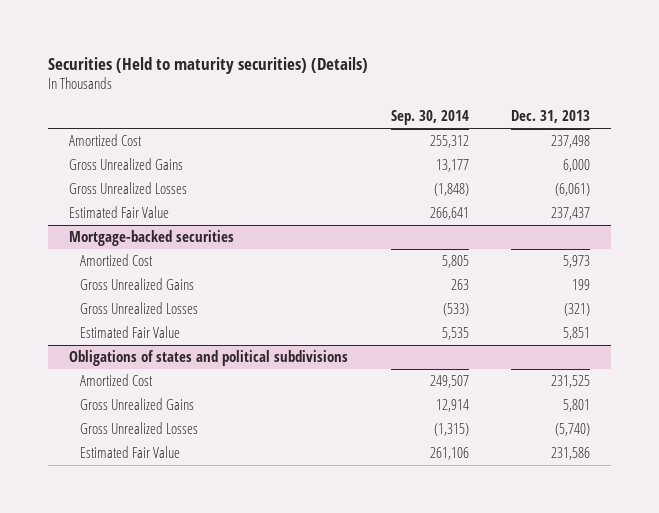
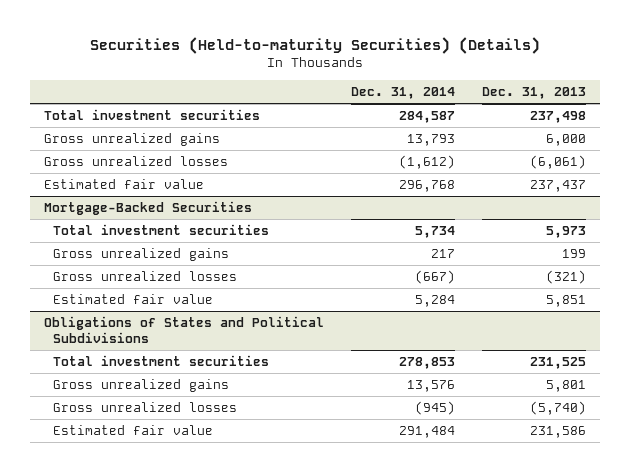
[47,57,368,75] Securities (Held to maturity securities) (Details) -> [90,36,541,54] Securities (Held-to-maturity Securities) (Details)
[390,109,469,125] Sep. 30, 2014 -> none
none -> [351,87,456,100] Dec. 31, 2014
[69,134,143,147] Amortized Cost -> [43,108,260,120] Total investment securities
[69,158,184,171] Gross Unrealized Gains -> [43,132,220,146] Gross unrealized gains
[69,182,188,195] Gross Unrealized Losses -> [43,155,228,166] Gross unrealized losses
[69,206,170,219] Estimated Fair Value -> [43,178,204,189] Estimated fair value
[69,230,235,247] Mortgage-backed securities -> [43,200,252,215] Mortgage-Backed Securities
[79,254,153,267] Amortized Cost -> [53,223,270,235] Total investment securities
[79,278,194,291] Gross Unrealized Gains -> [53,247,230,261] Gross unrealized gains
[79,302,198,315] Gross Unrealized Losses -> [53,270,238,281] Gross unrealized losses
[79,326,180,339] Estimated Fair Value -> [53,293,214,304] Estimated fair value
[69,350,349,367] Obligations of states and political subdivisions -> [43,315,324,344] Obligations of States and Political Subdivisions
[79,374,153,387] Amortized Cost -> [53,354,270,366] Total investment securities
[79,398,194,411] Gross Unrealized Gains -> [53,378,230,392] Gross unrealized gains
[79,422,198,435] Gross Unrealized Losses -> [53,401,238,412] Gross unrealized losses
[79,446,180,459] Estimated Fair Value -> [53,424,214,435] Estimated fair value

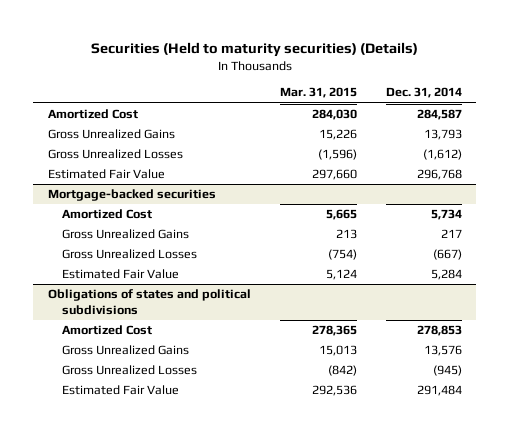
[90,36,541,54] Securities (Held-to-maturity Securities) (Details) -> [90,41,418,57] Securities (Held to maturity securities) (Details)
[482,87,587,100] Dec. 31, 2013 -> none
none -> [279,87,357,99] Mar. 31, 2015
[43,108,260,120] Total investment securities -> [47,109,138,120] Amortized Cost
[43,132,220,146] Gross unrealized gains -> [47,129,175,140] Gross Unrealized Gains
[43,155,228,166] Gross unrealized losses -> [47,149,183,160] Gross Unrealized Losses
[43,178,204,189] Estimated fair value -> [47,169,165,180] Estimated Fair Value
[43,200,252,215] Mortgage-Backed Securities -> [47,189,216,202] Mortgage-backed securities
[53,223,270,235] Total investment securities -> [61,209,152,220] Amortized Cost
[53,247,230,261] Gross unrealized gains -> [61,229,189,240] Gross Unrealized Gains
[53,270,238,281] Gross unrealized losses -> [61,249,197,260] Gross Unrealized Losses
[53,293,214,304] Estimated fair value -> [61,269,179,280] Estimated Fair Value
[43,315,324,344] Obligations of States and Political Subdivisions -> [47,289,251,315] Obligations of states and political subdivisions
[53,354,270,366] Total investment securities -> [61,325,152,336] Amortized Cost
[53,378,230,392] Gross unrealized gains -> [61,345,189,356] Gross Unrealized Gains
[53,401,238,412] Gross unrealized losses -> [61,365,197,376] Gross Unrealized Losses
[53,424,214,435] Estimated fair value -> [61,385,179,396] Estimated Fair Value

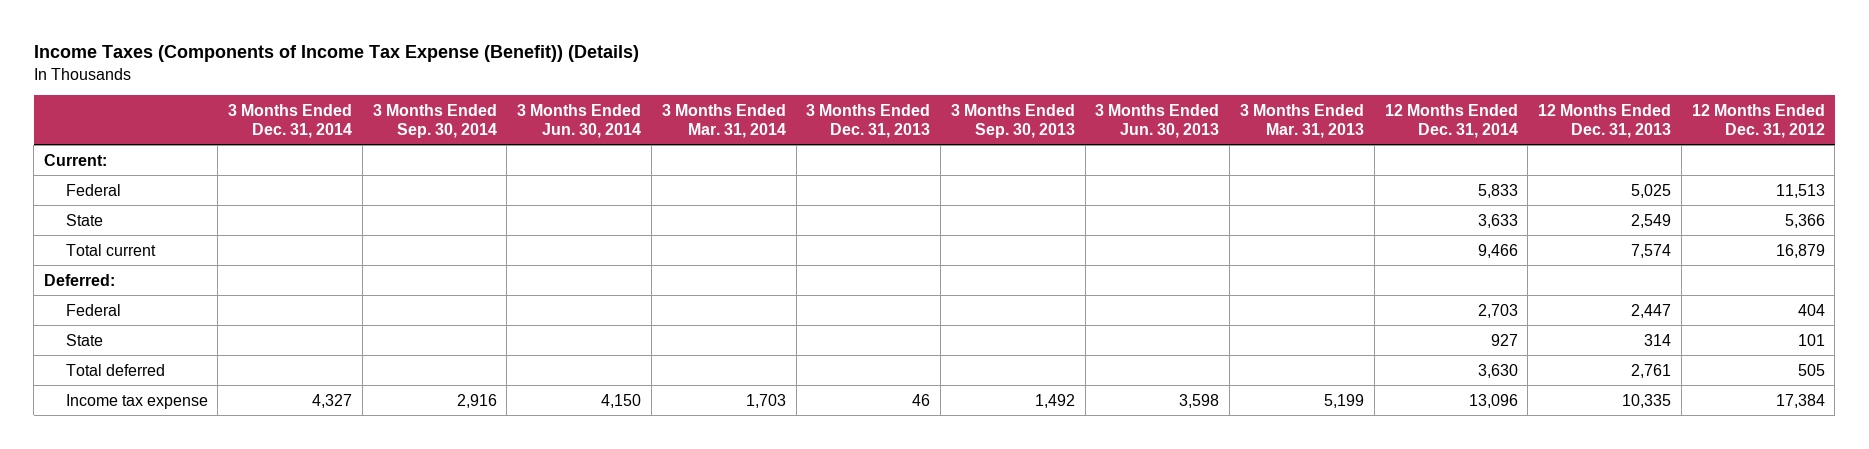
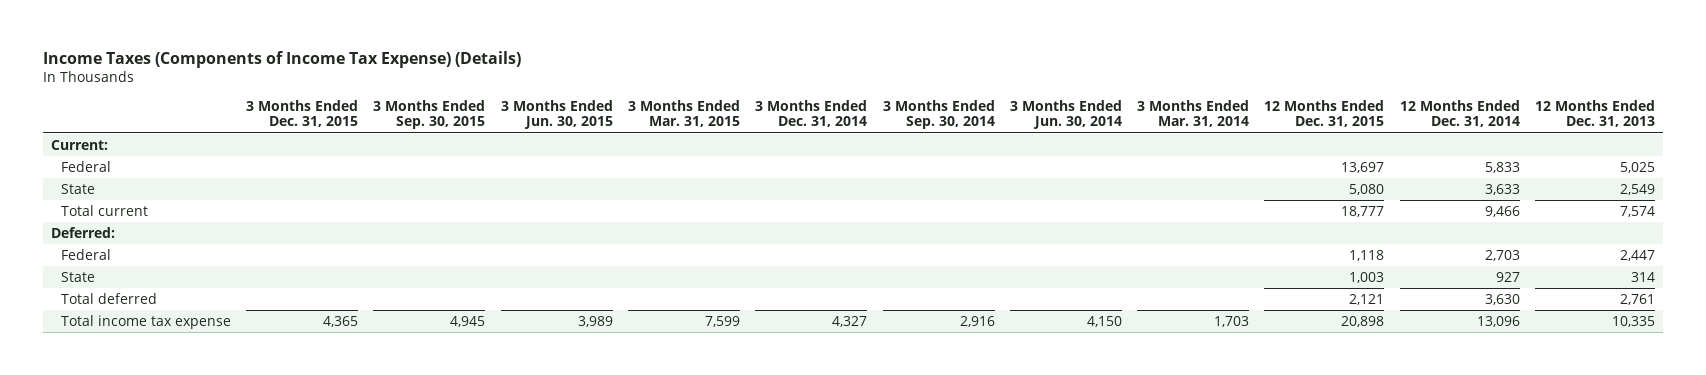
[33,45,639,63] Income Taxes (Components of Income Tax Expense (Benefit)) (Details) -> [43,51,522,69] Income Taxes (Components of Income Tax Expense) (Details)
[806,103,931,138] 3 Months Ended Dec. 31, 2013 -> none
[950,103,1075,138] 3 Months Ended Sep. 30, 2013 -> none
[1095,103,1220,138] 3 Months Ended Jun. 30, 2013 -> none
[1240,103,1365,138] 3 Months Ended Mar. 31, 2013 -> none
[1691,103,1825,138] 12 Months Ended Dec. 31, 2012 -> none
none -> [246,99,359,128] 3 Months Ended Dec. 31, 2015
none -> [373,99,486,130] 3 Months Ended Sep. 30, 2015
none -> [500,99,613,130] 3 Months Ended Jun. 30, 2015
none -> [628,99,741,128] 3 Months Ended Mar. 31, 2015
none -> [1264,99,1385,128] 12 Months Ended Dec. 31, 2015
[65,393,208,409] Income tax expense -> [60,314,231,329] Total income tax expense

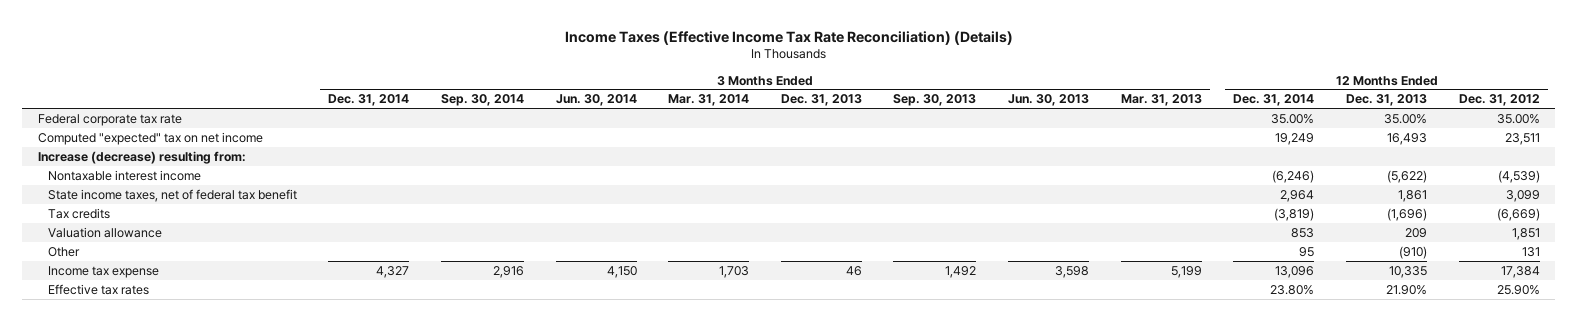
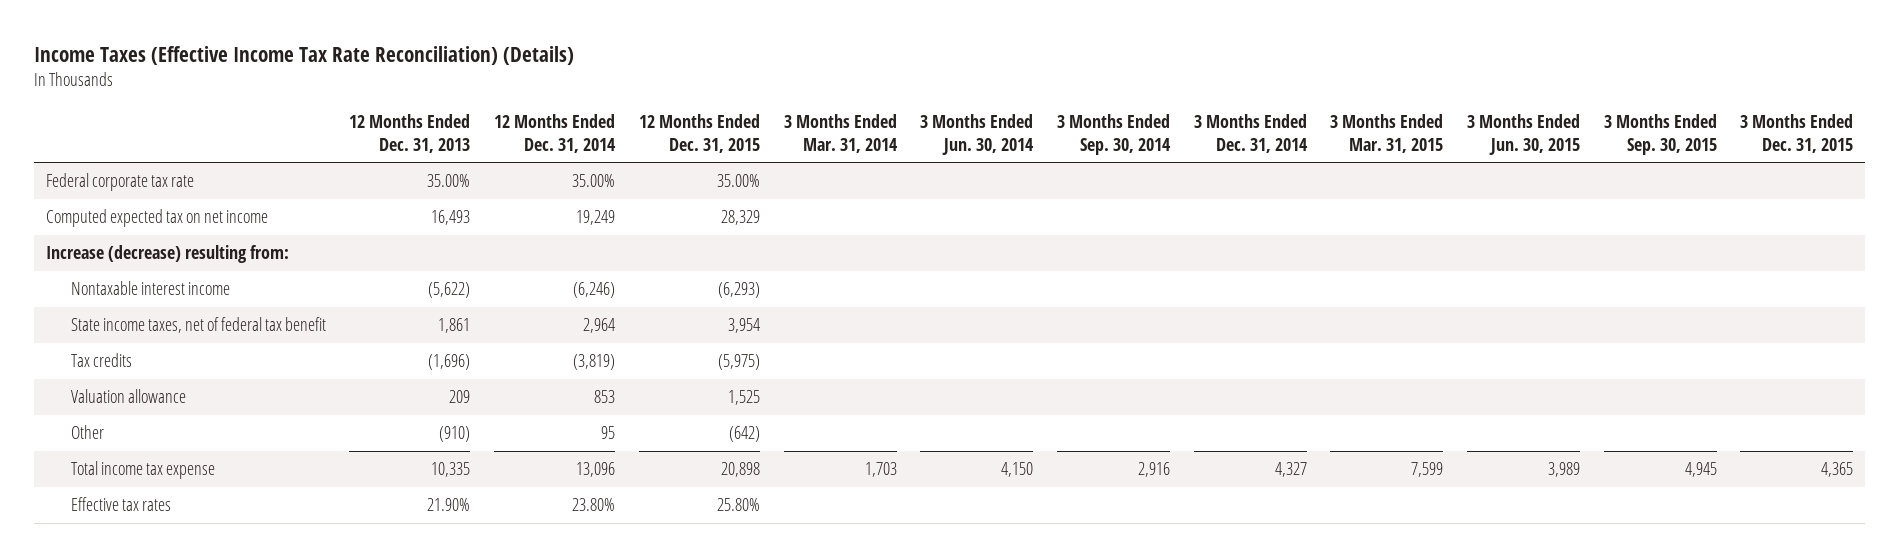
[780,94,862,107] Dec. 31, 2013 -> none
[893,94,977,107] Sep. 30, 2013 -> none
[1008,94,1090,107] Jun. 30, 2013 -> none
[1120,94,1202,107] Mar. 31, 2013 -> none
[1458,94,1540,107] Dec. 31, 2012 -> none
none -> [638,114,760,153] 12 Months Ended Dec. 31, 2015
none -> [1330,114,1444,153] 3 Months Ended Mar. 31, 2015
none -> [1467,114,1581,155] 3 Months Ended Jun. 30, 2015
none -> [1603,114,1717,155] 3 Months Ended Sep. 30, 2015
none -> [1740,114,1854,153] 3 Months Ended Dec. 31, 2015
[38,131,264,145] Computed "expected" tax on net income -> [45,209,268,228] Computed expected tax on net income
[47,265,159,278] Income tax expense -> [70,461,215,480] Total income tax expense

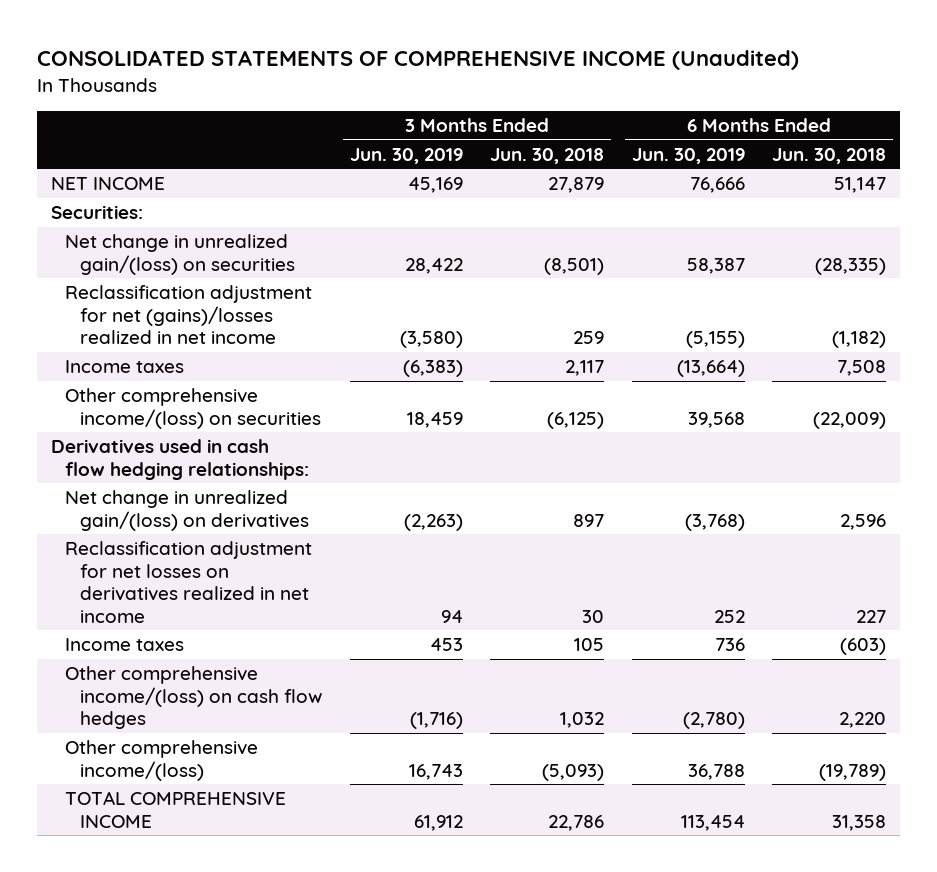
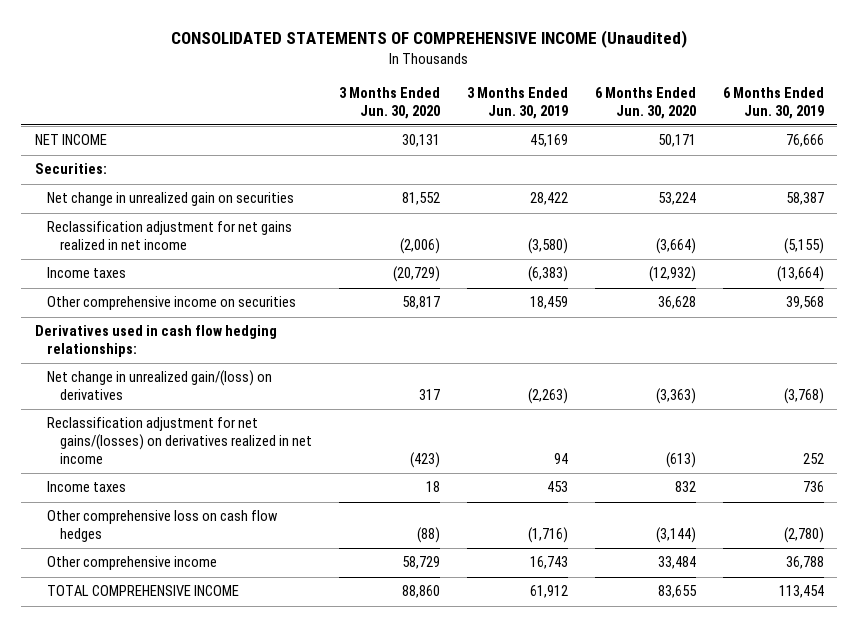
[490,147,605,164] Jun. 30, 2018 -> none
[772,147,887,164] Jun. 30, 2018 -> none
none -> [338,86,440,119] 3 Months Ended Jun. 30, 2020
none -> [594,86,696,119] 6 Months Ended Jun. 30, 2020
[65,234,296,275] Net change in unrealized gain/(loss) on securities -> [47,192,295,207] Net change in unrealized gain on securities
[65,285,313,345] Reclassification adjustment for net (gains)/losses realized in net income -> [47,221,293,251] Reclassification adjustment for net gains realized in net income
[65,388,322,429] Other comprehensive income/(loss) on securities -> [47,296,297,311] Other comprehensive income on securities
[65,541,313,623] Reclassification adjustment for net losses on derivatives realized in net income -> [47,417,312,464] Reclassification adjustment for net gains/(losses) on derivatives realized in net income
[65,666,323,730] Other comprehensive income/(loss) on cash flow hedges -> [47,510,279,543] Other comprehensive loss on cash flow hedges
[65,740,259,781] Other comprehensive income/(loss) -> [47,556,218,571] Other comprehensive income

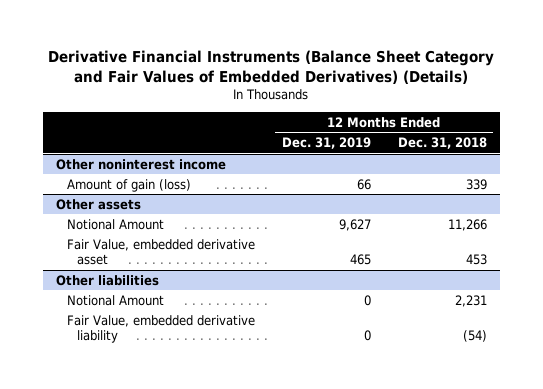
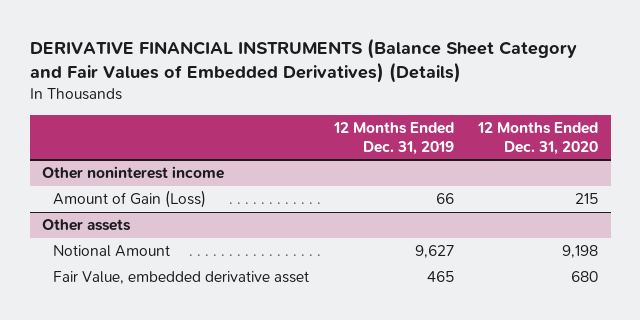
[48,50,495,85] Derivative Financial Instruments (Balance Sheet Category and Fair Values of Embedded Derivatives) (Details) -> [29,37,577,84] DERIVATIVE FINANCIAL INSTRUMENTS (Balance Sheet Category and Fair Values of Embedded Derivatives) (Details)
[397,137,487,150] Dec. 31, 2018 -> none
none -> [477,122,599,155] 12 Months Ended Dec. 31, 2020
[66,178,191,192] Amount of gain (loss) -> [52,190,206,209] Amount of Gain (Loss)
[56,274,160,286] Other liabilities -> none
[66,294,164,306] Notional Amount -> none
[66,314,255,344] Fair Value, embedded derivative liability -> none

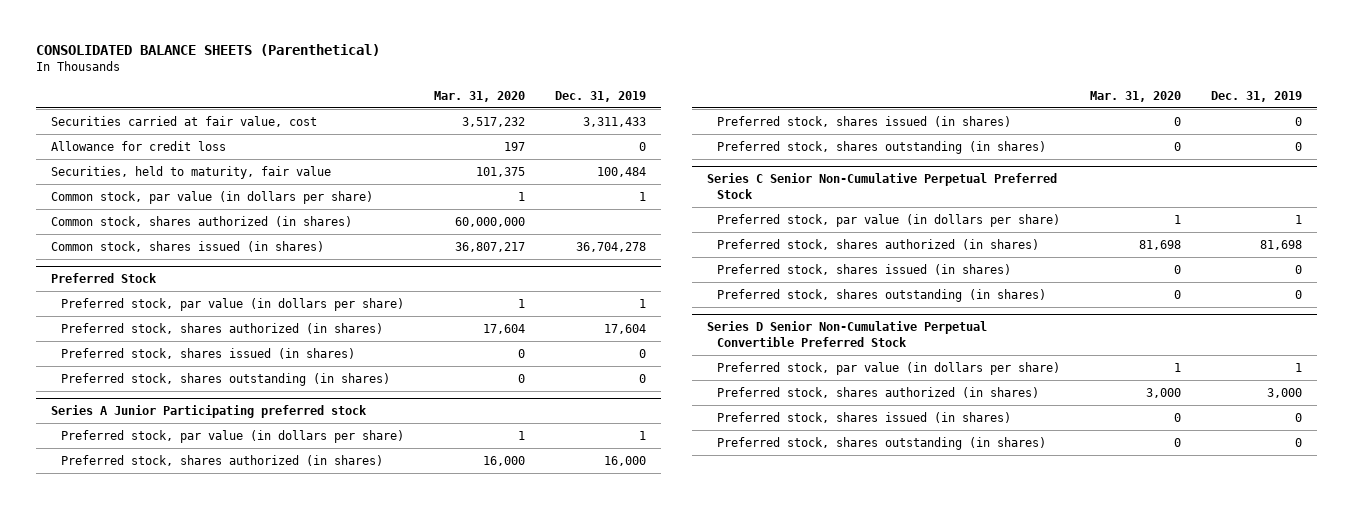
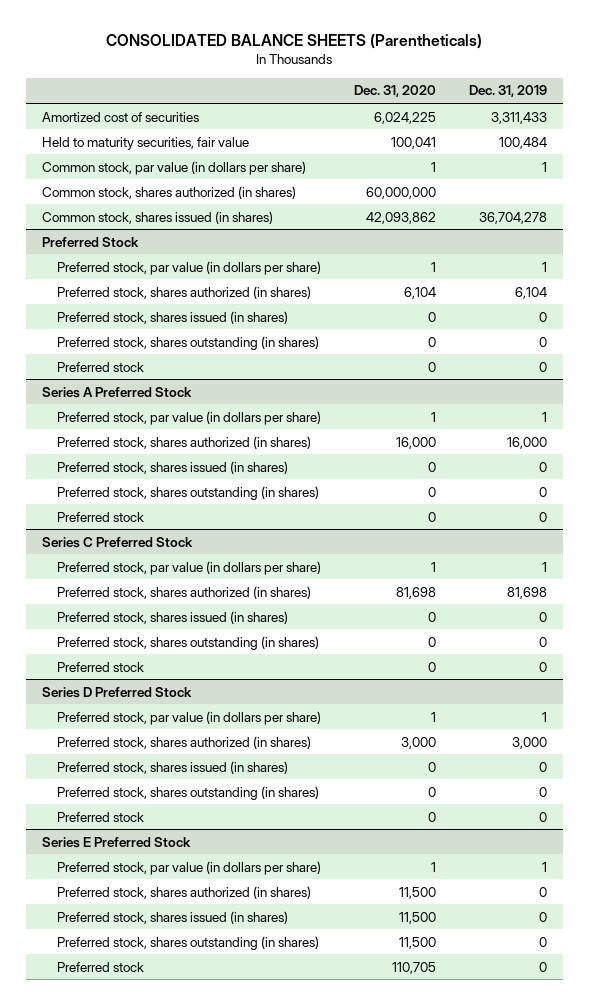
[35,43,380,56] CONSOLIDATED BALANCE SHEETS (Parenthetical) -> [106,34,483,50] CONSOLIDATED BALANCE SHEETS (Parentheticals)
[434,90,526,102] Mar. 31, 2020 -> none
none -> [353,85,436,98] Dec. 31, 2020
[50,140,226,151] Allowance for credit loss -> none
[50,115,317,127] Securities carried at fair value, cost -> [42,111,200,122] Amortized cost of securities
[50,165,331,179] Securities, held to maturity, fair value -> [42,136,250,150] Held to maturity securities, fair value
[604,323,647,334] 17,604 -> [514,286,547,299] 6,104
none -> [57,361,145,372] Preferred stock
[50,405,367,419] Series A Junior Participating preferred stock -> [42,386,193,398] Series A Preferred Stock
none -> [57,511,145,522] Preferred stock
[706,173,1057,199] Series C Senior Non-Cumulative Perpetual Preferred Stock -> [42,536,194,548] Series C Preferred Stock
none -> [57,661,145,672] Preferred stock
[706,321,987,347] Series D Senior Non-Cumulative Perpetual Convertible Preferred Stock -> [42,686,193,698] Series D Preferred Stock
none -> [57,811,145,822] Preferred stock
none -> [42,836,192,848] Series E Preferred Stock
none -> [57,860,322,875] Preferred stock, par value (in dollars per share)
none -> [57,885,312,899] Preferred stock, shares authorized (in shares)
none -> [57,910,289,924] Preferred stock, shares issued (in shares)
none -> [57,935,320,950] Preferred stock, shares outstanding (in shares)
none -> [57,961,145,972] Preferred stock

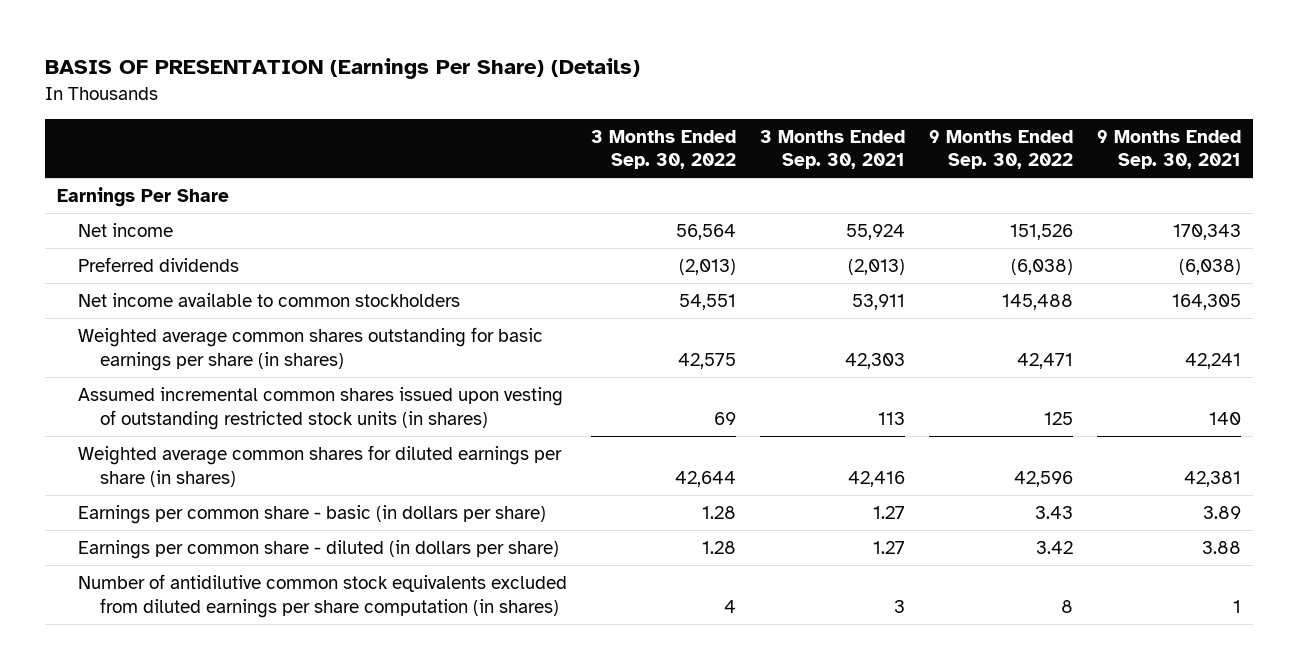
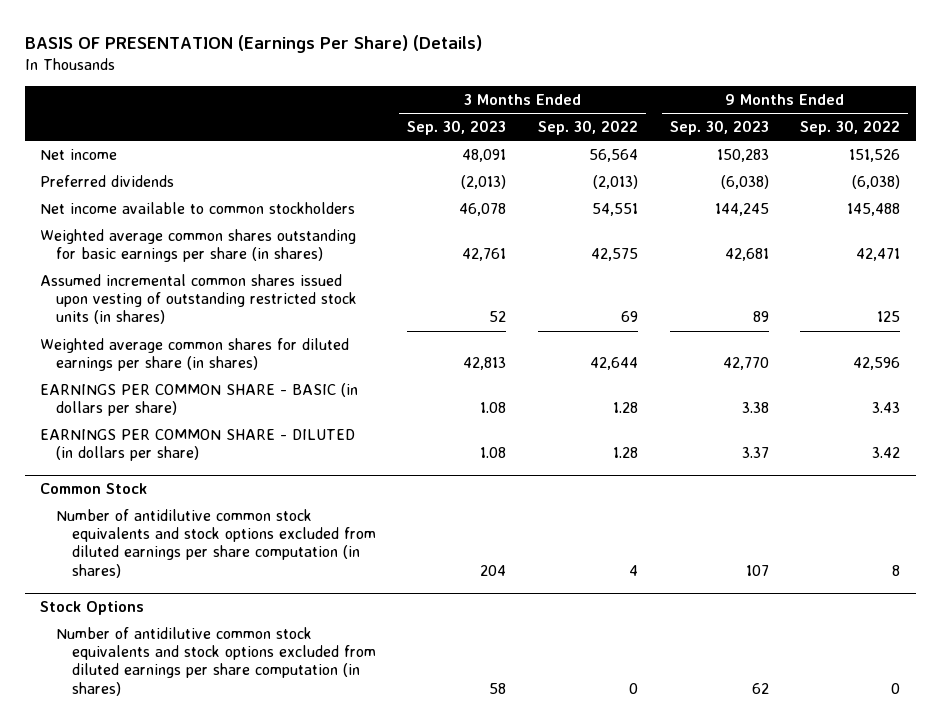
[759,129,905,170] 3 Months Ended Sep. 30, 2021 -> none
[1096,129,1241,170] 9 Months Ended Sep. 30, 2021 -> none
none -> [407,120,507,136] Sep. 30, 2023
none -> [669,120,769,136] Sep. 30, 2023
[56,187,229,208] Earnings Per Share -> none
[78,505,547,525] Earnings per common share - basic (in dollars per share) -> [40,382,359,417] EARNINGS PER COMMON SHARE - BASIC (in dollars per share)
[78,540,560,560] Earnings per common share - diluted (in dollars per share) -> [40,428,356,462] EARNINGS PER COMMON SHARE - DILUTED (in dollars per share)
none -> [40,483,148,495] Common Stock
[78,574,568,618] Number of antidilutive common stock equivalents excluded from diluted earnings per share computation (in shares) -> [56,508,376,578] Number of antidilutive common stock equivalents and stock options excluded from diluted earnings per share computation (in shares)
none -> [40,601,145,616] Stock Options
none -> [56,626,376,696] Number of antidilutive common stock equivalents and stock options excluded from diluted earnings per share computation (in shares)

